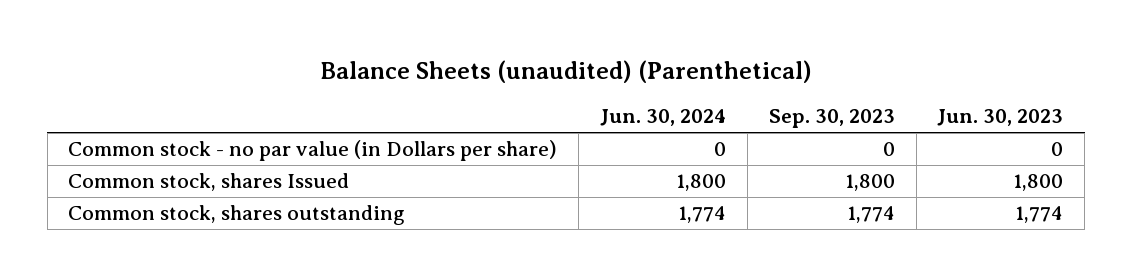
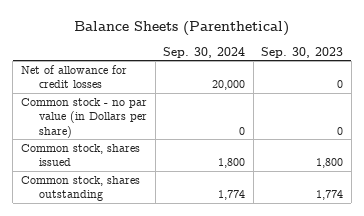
[319,60,812,84] Balance Sheets (unaudited) (Parenthetical) -> [73,21,289,37] Balance Sheets (Parenthetical)
[600,109,727,127] Jun. 30, 2024 -> none
[937,109,1064,127] Jun. 30, 2023 -> none
none -> [163,46,246,58] Sep. 30, 2024
none -> [20,64,127,89] Net of allowance for credit losses
[68,173,350,192] Common stock, shares Issued -> [20,143,140,167] Common stock, shares issued

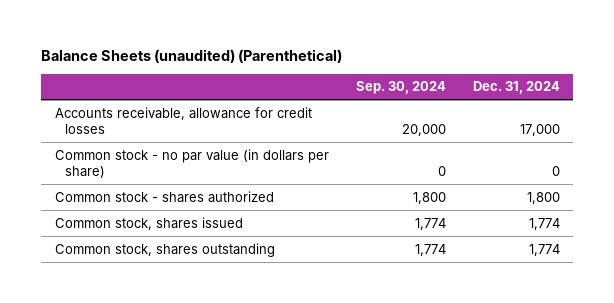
[73,21,289,37] Balance Sheets (Parenthetical) -> [41,48,343,63] Balance Sheets (unaudited) (Parenthetical)
[261,46,344,58] Sep. 30, 2023 -> none
none -> [472,81,560,95] Dec. 31, 2024
[20,64,127,89] Net of allowance for credit losses -> [54,106,312,135] Accounts receivable, allowance for credit losses
[20,97,148,138] Common stock - no par value (in Dollars per share) -> [54,148,329,179] Common stock - no par value (in dollars per share)
none -> [54,190,274,203] Common stock - shares authorized
[218,158,246,169] 1,800 -> [414,217,446,230] 1,774

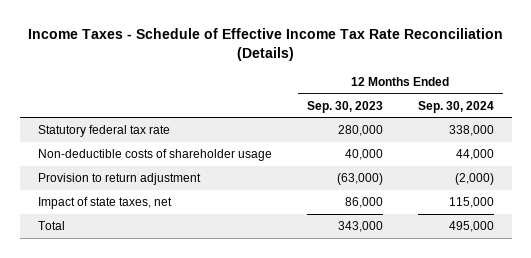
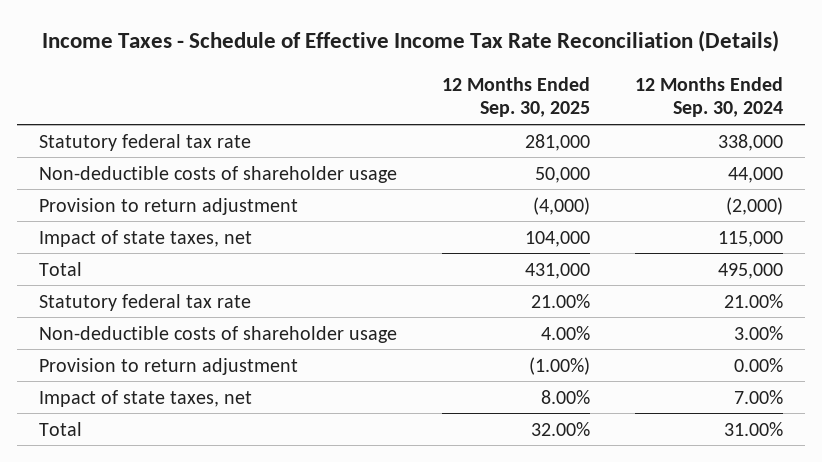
[306,100,383,113] Sep. 30, 2023 -> none
none -> [441,76,590,118] 12 Months Ended Sep. 30, 2025
none -> [39,293,252,311] Statutory federal tax rate
none -> [39,325,398,343] Non-deductible costs of shareholder usage
none -> [39,357,299,375] Provision to return adjustment
none -> [39,389,253,407] Impact of state taxes, net
none -> [39,421,83,436] Total

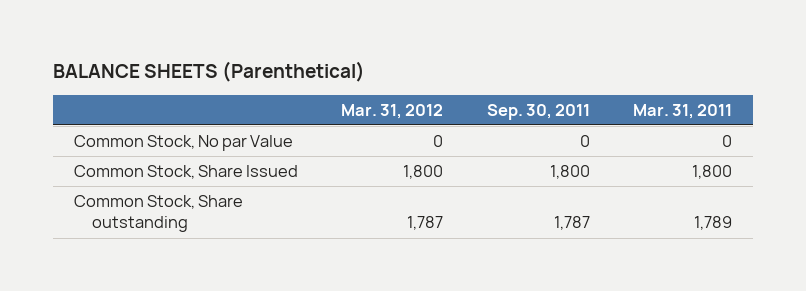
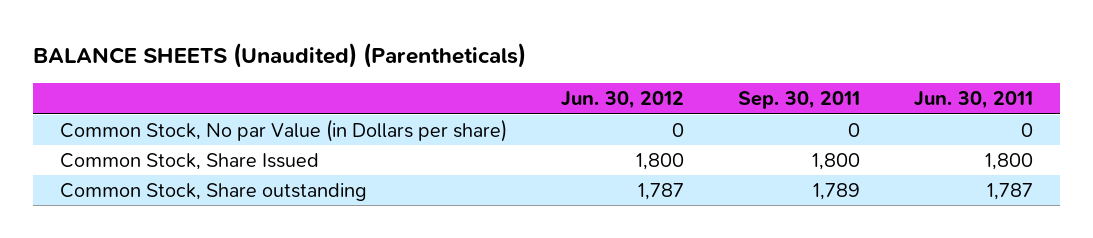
[52,61,365,83] BALANCE SHEETS (Parenthetical) -> [32,43,526,69] BALANCE SHEETS (Unaudited) (Parentheticals)
[341,103,444,119] Mar. 31, 2012 -> none
[632,103,732,119] Mar. 31, 2011 -> none
none -> [560,91,684,110] Jun. 30, 2012
none -> [914,91,1034,110] Jun. 30, 2011
[74,135,294,152] Common Stock, No par Value -> [59,118,507,142] Common Stock, No par Value (in Dollars per share)
[553,216,590,231] 1,787 -> [813,182,861,200] 1,789

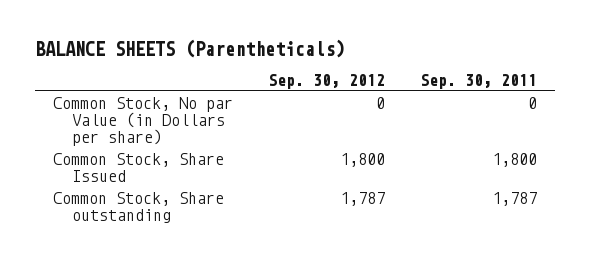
[32,43,526,69] BALANCE SHEETS (Unaudited) (Parentheticals) -> [35,38,346,58] BALANCE SHEETS (Parentheticals)
[560,91,684,110] Jun. 30, 2012 -> none
[914,91,1034,110] Jun. 30, 2011 -> none
none -> [267,74,385,90] Sep. 30, 2012
[813,182,861,200] 1,789 -> [492,192,538,207] 1,787

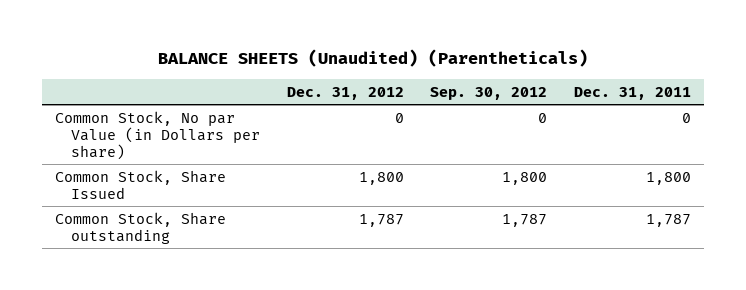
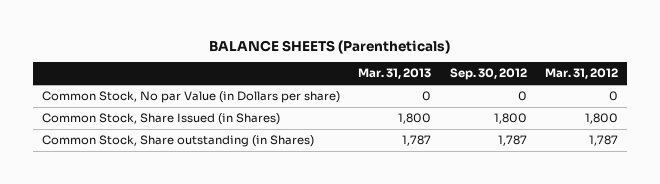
[158,49,589,68] BALANCE SHEETS (Unaudited) (Parentheticals) -> [208,39,450,54] BALANCE SHEETS (Parentheticals)
[286,86,404,100] Dec. 31, 2012 -> none
[574,86,692,100] Dec. 31, 2011 -> none
none -> [358,68,432,80] Mar. 31, 2013
none -> [545,68,619,80] Mar. 31, 2012
[55,169,227,199] Common Stock, Share Issued -> [41,113,280,126] Common Stock, Share Issued (in Shares)
[55,211,227,244] Common Stock, Share outstanding -> [41,135,314,148] Common Stock, Share outstanding (in Shares)

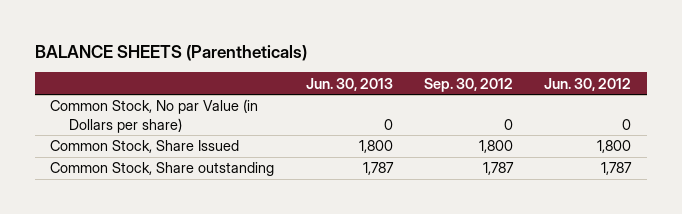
[358,68,432,80] Mar. 31, 2013 -> none
[545,68,619,80] Mar. 31, 2012 -> none
none -> [305,77,393,91] Jun. 30, 2013
none -> [544,77,632,91] Jun. 30, 2012
[41,113,280,126] Common Stock, Share Issued (in Shares) -> [50,140,240,154] Common Stock, Share Issued
[41,135,314,148] Common Stock, Share outstanding (in Shares) -> [50,162,275,177] Common Stock, Share outstanding

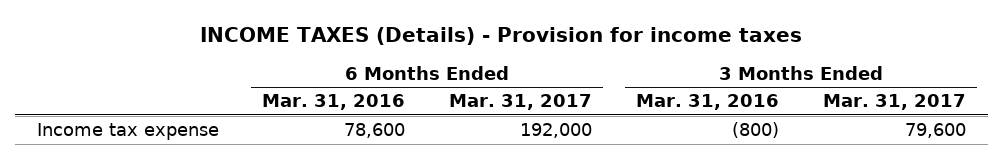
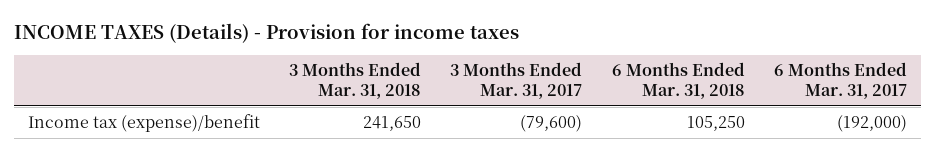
[262,94,406,111] Mar. 31, 2016 -> none
[636,94,780,111] Mar. 31, 2016 -> none
none -> [289,62,422,99] 3 Months Ended Mar. 31, 2018
none -> [611,62,745,99] 6 Months Ended Mar. 31, 2018
[36,123,219,141] Income tax expense -> [28,114,261,133] Income tax (expense)/benefit
[520,123,593,139] 192,000 -> [836,115,907,133] (192,000)
[904,123,966,139] 79,600 -> [520,115,583,133] (79,600)

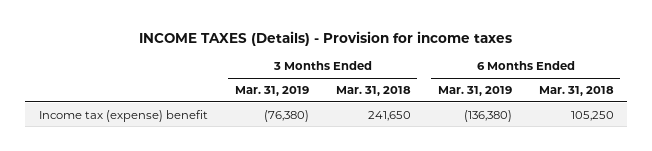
[450,62,583,99] 3 Months Ended Mar. 31, 2017 -> none
[773,62,907,99] 6 Months Ended Mar. 31, 2017 -> none
none -> [234,85,309,96] Mar. 31, 2019
none -> [437,85,512,96] Mar. 31, 2019
[28,114,261,133] Income tax (expense)/benefit -> [38,109,208,122] Income tax (expense) benefit

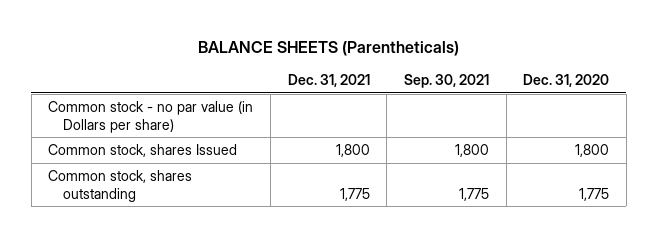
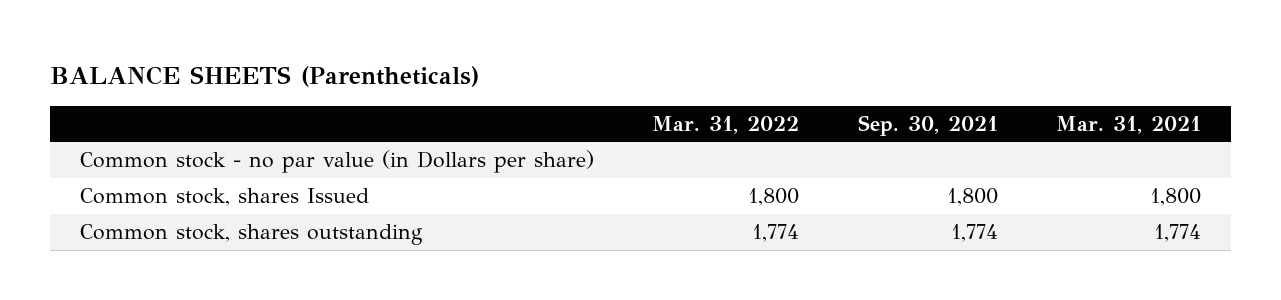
[287,73,370,87] Dec. 31, 2021 -> none
[523,73,610,87] Dec. 31, 2020 -> none
none -> [652,116,800,135] Mar. 31, 2022
none -> [1056,116,1202,135] Mar. 31, 2021
[458,187,489,201] 1,775 -> [950,224,998,243] 1,774

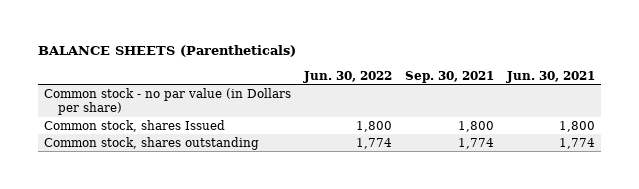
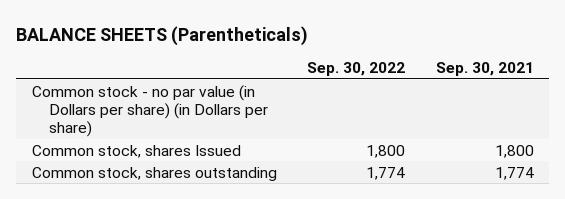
[303,70,393,83] Jun. 30, 2022 -> none
[505,70,595,83] Jun. 30, 2021 -> none
none -> [307,62,406,77] Sep. 30, 2022
[44,87,292,115] Common stock - no par value (in Dollars per share) -> [31,84,269,138] Common stock - no par value (in Dollars per share) (in Dollars per share)

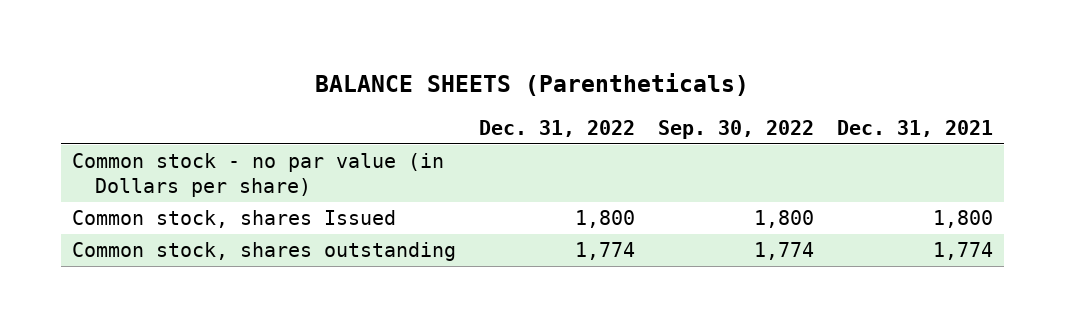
[435,62,534,77] Sep. 30, 2021 -> none
none -> [478,119,635,137] Dec. 31, 2022
none -> [836,119,993,137] Dec. 31, 2021
[31,84,269,138] Common stock - no par value (in Dollars per share) (in Dollars per share) -> [72,153,445,197] Common stock - no par value (in Dollars per share)

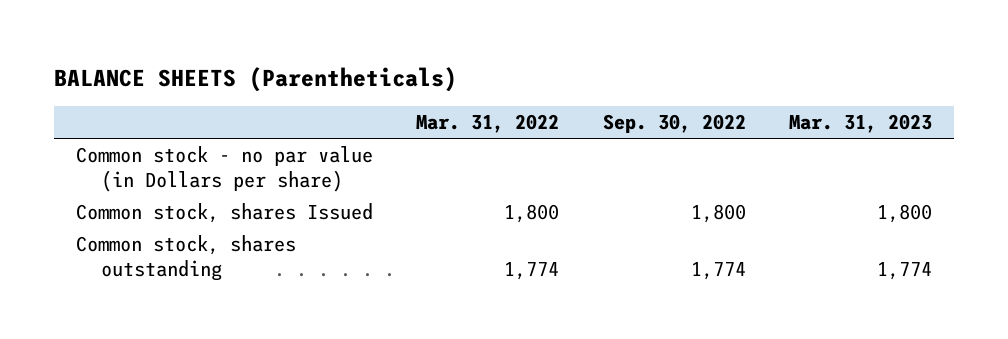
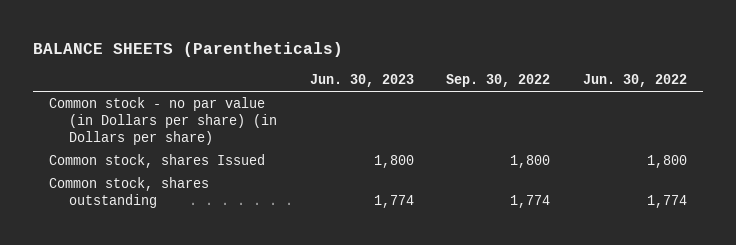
[416,113,560,133] Mar. 31, 2022 -> none
[789,113,933,133] Mar. 31, 2023 -> none
none -> [309,73,414,87] Jun. 30, 2023
none -> [582,73,687,87] Jun. 30, 2022
[75,146,373,193] Common stock - no par value (in Dollars per share) -> [49,97,278,146] Common stock - no par value (in Dollars per share) (in Dollars per share)

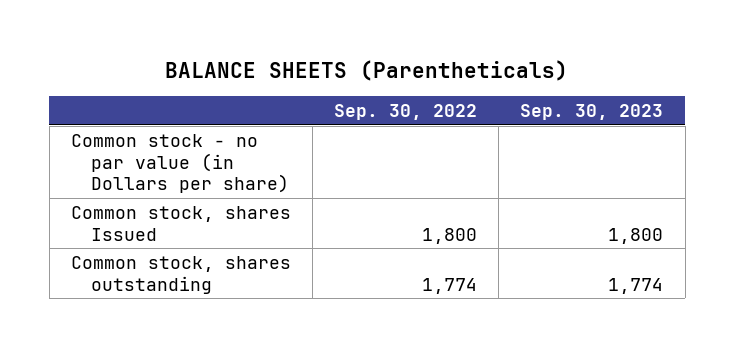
[309,73,414,87] Jun. 30, 2023 -> none
[582,73,687,87] Jun. 30, 2022 -> none
none -> [520,103,664,120] Sep. 30, 2023
[49,97,278,146] Common stock - no par value (in Dollars per share) (in Dollars per share) -> [70,134,289,194] Common stock - no par value (in Dollars per share)

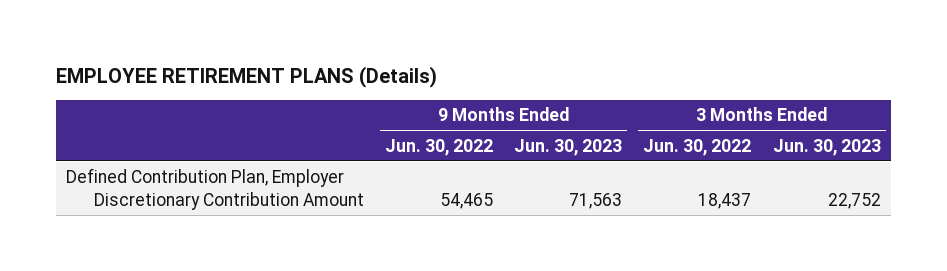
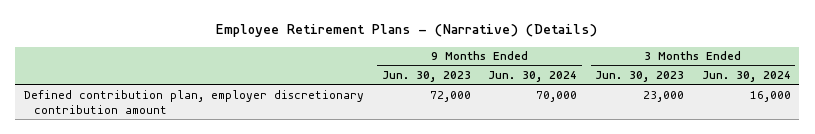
[55,65,437,88] EMPLOYEE RETIREMENT PLANS (Details) -> [216,24,598,38] Employee Retirement Plans - (Narrative) (Details)
[384,138,493,156] Jun. 30, 2022 -> none
[643,138,752,156] Jun. 30, 2022 -> none
none -> [488,70,578,82] Jun. 30, 2024
none -> [701,70,791,82] Jun. 30, 2024
[66,168,364,210] Defined Contribution Plan, Employer Discretionary Contribution Amount -> [24,89,365,115] Defined contribution plan, employer discretionary contribution amount
[569,192,623,209] 71,563 -> [429,90,471,102] 72,000
[827,192,881,209] 22,752 -> [642,90,684,102] 23,000

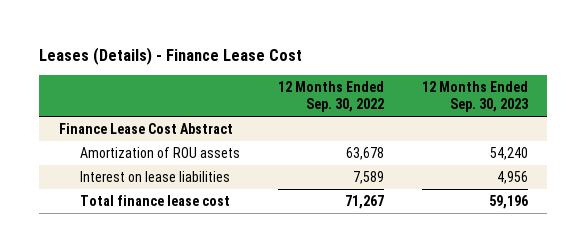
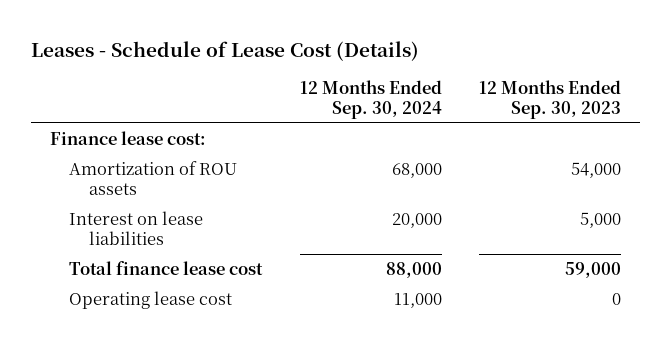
[39,47,303,66] Leases (Details) - Finance Lease Cost -> [31,40,420,61] Leases - Schedule of Lease Cost (Details)
[277,81,384,113] 12 Months Ended Sep. 30, 2022 -> none
none -> [299,79,442,119] 12 Months Ended Sep. 30, 2024
[58,123,233,135] Finance Lease Cost Abstract -> [49,130,206,145] Finance lease cost:
[489,147,528,161] 54,240 -> [571,161,622,178] 54,000
[496,171,528,185] 4,956 -> [580,211,622,228] 5,000
[488,195,528,210] 59,196 -> [565,261,622,278] 59,000
none -> [69,290,233,309] Operating lease cost

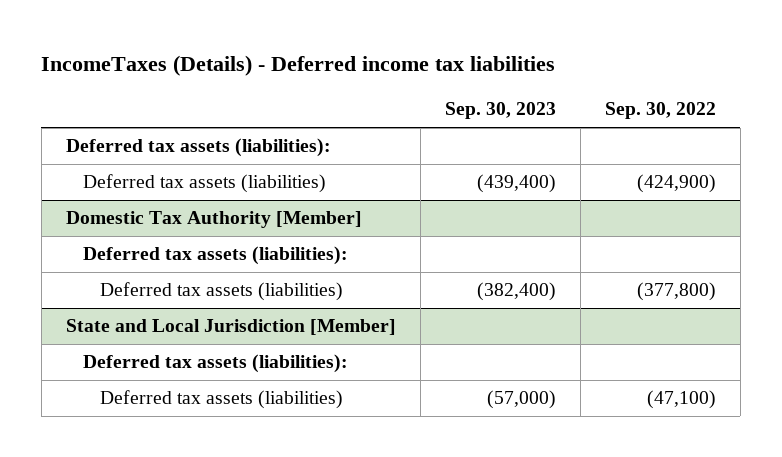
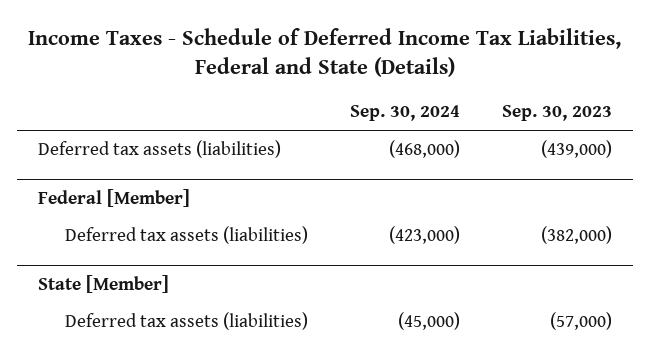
[41,55,556,77] IncomeTaxes (Details) - Deferred income tax liabilities -> [27,28,621,78] Income Taxes - Schedule of Deferred Income Tax Liabilities, Federal and State (Details)
[604,102,716,120] Sep. 30, 2022 -> none
none -> [349,105,460,122] Sep. 30, 2024
[65,138,331,158] Deferred tax assets (liabilities): -> none
[83,246,349,266] Deferred tax assets (liabilities): -> none
[83,354,349,374] Deferred tax assets (liabilities): -> none
[476,174,556,194] (439,400) -> [540,140,612,159] (439,000)
[65,211,362,229] Domestic Tax Authority [Member] -> [37,189,190,208] Federal [Member]
[476,282,556,302] (382,400) -> [540,226,612,245] (382,000)
[65,319,396,336] State and Local Jurisdiction [Member] -> [37,275,169,294] State [Member]

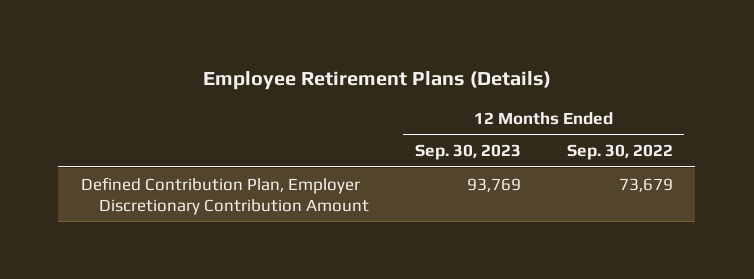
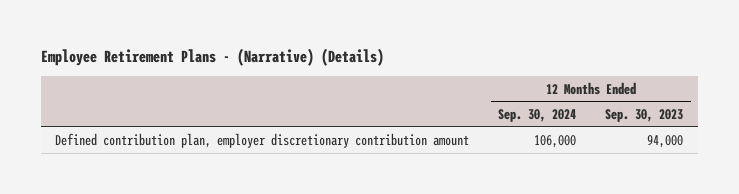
[202,71,551,91] Employee Retirement Plans (Details) -> [40,48,384,67] Employee Retirement Plans - (Narrative) (Details)
[566,144,673,161] Sep. 30, 2022 -> none
none -> [498,108,577,122] Sep. 30, 2024
[81,176,369,215] Defined Contribution Plan, Employer Discretionary Contribution Amount -> [55,133,470,149] Defined contribution plan, employer discretionary contribution amount
[466,177,521,192] 93,769 -> [647,135,684,149] 94,000

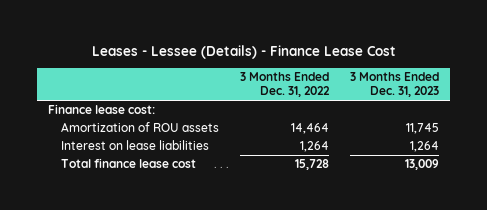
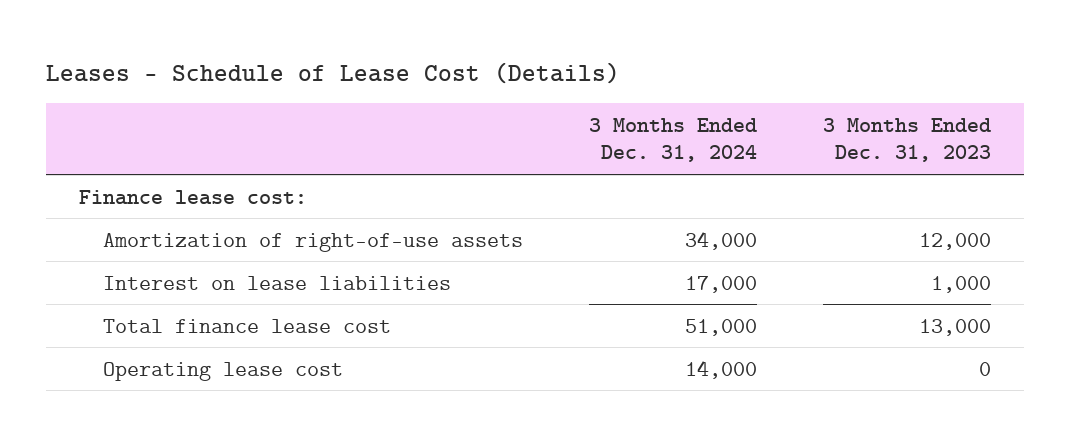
[91,44,396,59] Leases - Lessee (Details) - Finance Lease Cost -> [46,61,621,84] Leases - Schedule of Lease Cost (Details)
[240,71,331,98] 3 Months Ended Dec. 31, 2022 -> none
none -> [588,117,757,163] 3 Months Ended Dec. 31, 2024
[60,122,219,133] Amortization of ROU assets -> [103,232,524,252] Amortization of right-of-use assets
[406,123,440,135] 11,745 -> [918,232,991,250] 12,000
[410,141,440,153] 1,264 -> [930,275,991,293] 1,000
[405,159,440,171] 13,009 -> [918,318,991,336] 13,000
none -> [103,361,344,381] Operating lease cost

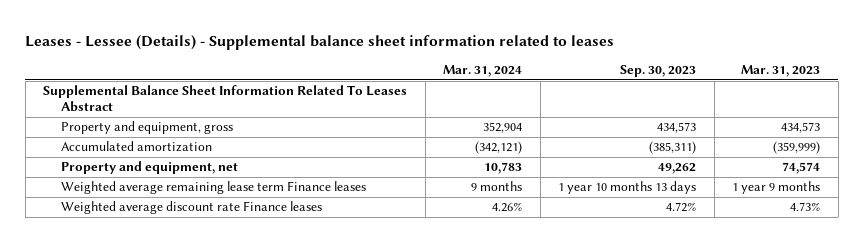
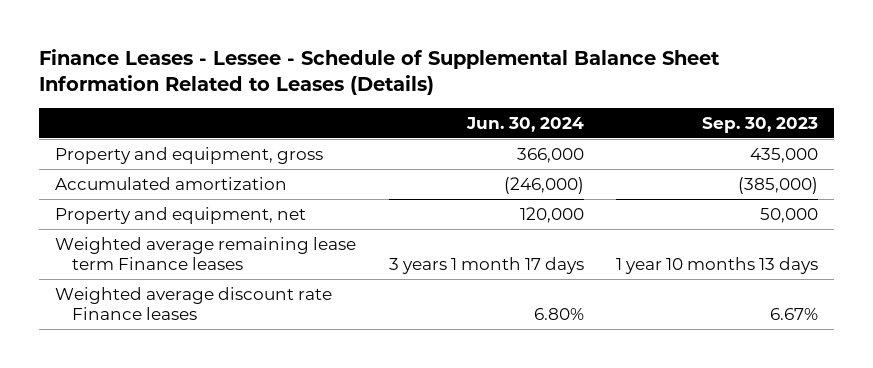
[25,34,615,50] Leases - Lessee (Details) - Supplemental balance sheet information related to leases -> [38,49,720,96] Finance Leases - Lessee - Schedule of Supplemental Balance Sheet Information Related to Leases (Details)
[443,64,523,77] Mar. 31, 2024 -> none
[741,64,821,77] Mar. 31, 2023 -> none
none -> [465,116,584,132] Jun. 30, 2024
[43,85,408,113] Supplemental Balance Sheet Information Related To Leases Abstract -> none
[657,122,697,134] 434,573 -> [750,147,819,163] 435,000
[649,141,697,155] (385,311) -> [738,176,819,194] (385,000)
[658,163,697,175] 49,262 -> [760,207,819,223] 50,000
[666,202,697,213] 4.72% -> [770,307,819,320] 6.67%

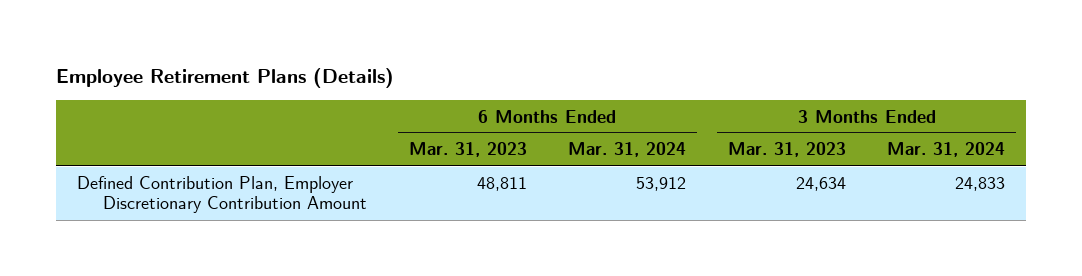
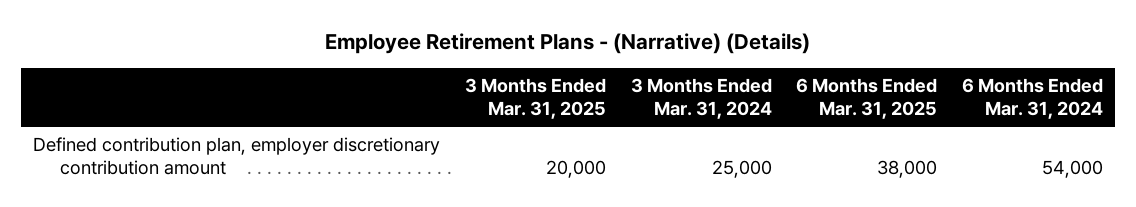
[55,67,394,88] Employee Retirement Plans (Details) -> [325,33,811,55] Employee Retirement Plans - (Narrative) (Details)
[408,142,527,158] Mar. 31, 2023 -> none
[727,142,846,158] Mar. 31, 2023 -> none
none -> [464,78,606,119] 3 Months Ended Mar. 31, 2025
none -> [796,78,938,119] 6 Months Ended Mar. 31, 2025
[76,176,368,214] Defined Contribution Plan, Employer Discretionary Contribution Amount -> [33,137,441,176] Defined contribution plan, employer discretionary contribution amount
[636,177,687,192] 53,912 -> [1042,160,1104,179] 54,000
[955,177,1006,192] 24,833 -> [711,160,772,179] 25,000

